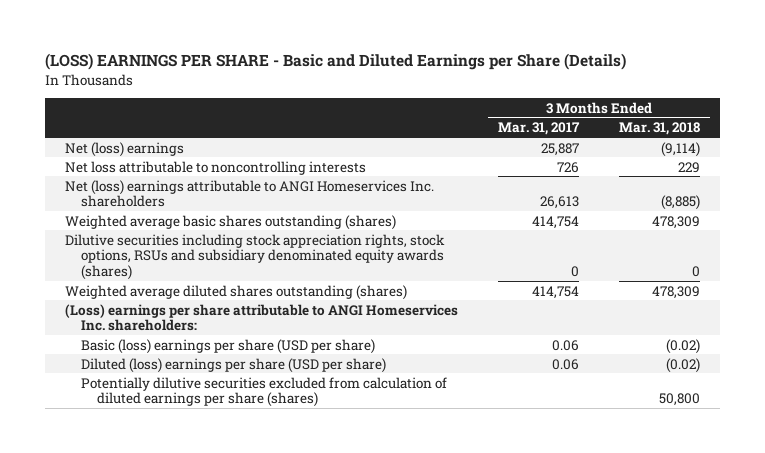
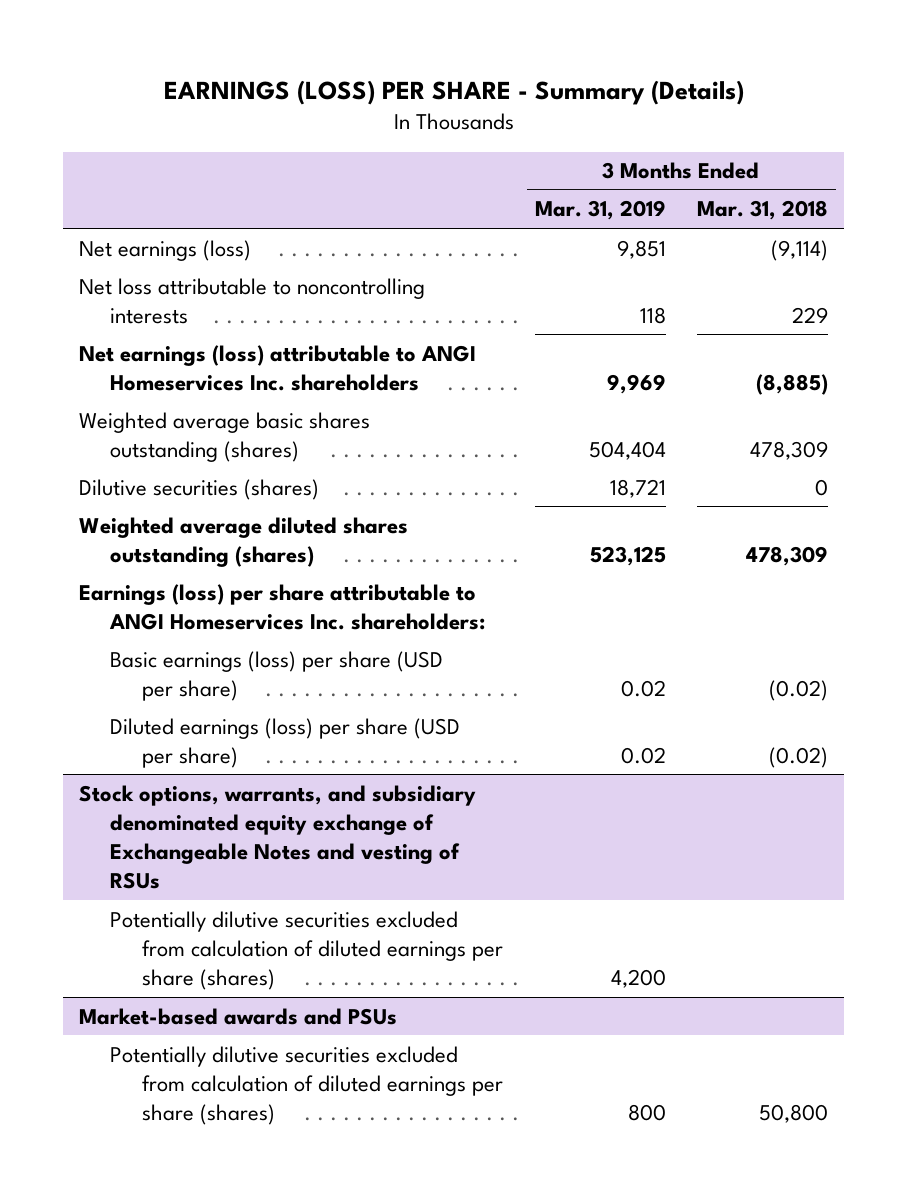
[45,53,627,71] (LOSS) EARNINGS PER SHARE - Basic and Diluted Earnings per Share (Details) -> [163,79,744,105] EARNINGS (LOSS) PER SHARE - Summary (Details)
[498,122,581,136] Mar. 31, 2017 -> none
none -> [534,200,666,221] Mar. 31, 2019
[65,141,185,157] Net (loss) earnings -> [79,239,252,261] Net earnings (loss)
[65,179,435,208] Net (loss) earnings attributable to ANGI Homeservices Inc. shareholders -> [79,344,477,391] Net earnings (loss) attributable to ANGI Homeservices Inc. shareholders
[65,233,446,281] Dilutive securities including stock appreciation rights, stock options, RSUs and subsidiary denominated equity awards (shares) -> [79,478,320,500] Dilutive securities (shares)
[65,303,459,332] (Loss) earnings per share attributable to ANGI Homeservices Inc. shareholders: -> [79,583,486,630] Earnings (loss) per share attributable to ANGI Homeservices Inc. shareholders:
[81,338,376,354] Basic (loss) earnings per share (USD per share) -> [110,650,444,701] Basic earnings (loss) per share (USD per share)
[81,357,387,373] Diluted (loss) earnings per share (USD per share) -> [110,717,461,768] Diluted earnings (loss) per share (USD per share)
none -> [79,784,477,890] Stock options, warrants, and subsidiary denominated equity exchange of Exchangeable Notes and vesting of RSUs
none -> [110,910,503,991] Potentially dilutive securities excluded from calculation of diluted earnings per share (shares)
none -> [79,1007,398,1025] Market-based awards and PSUs

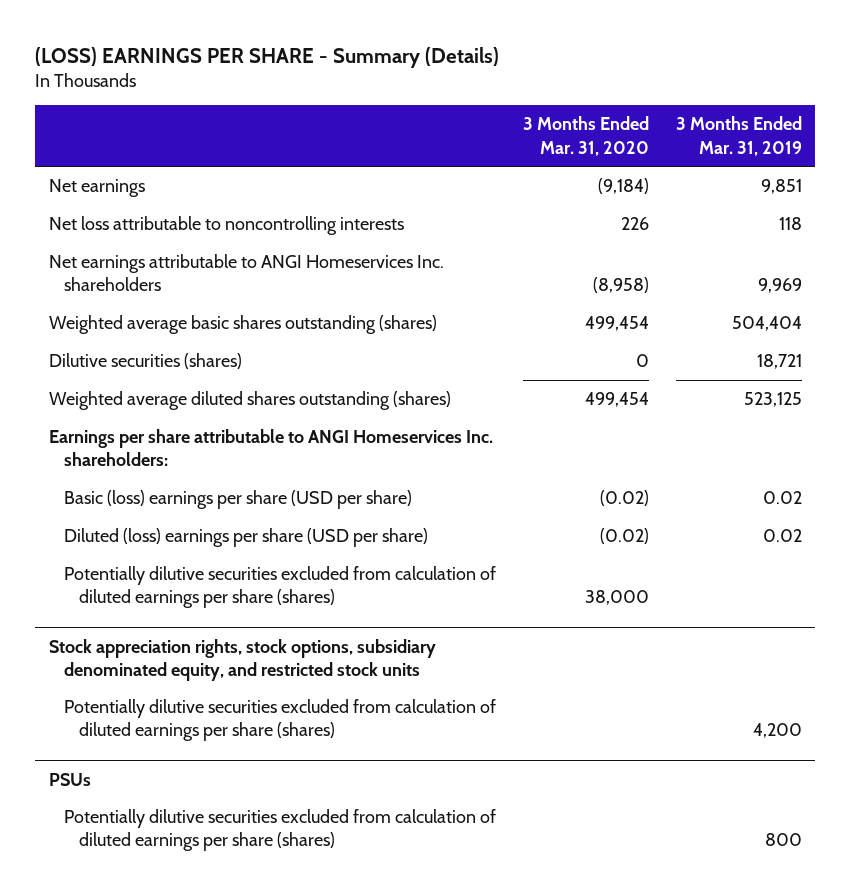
[163,79,744,105] EARNINGS (LOSS) PER SHARE - Summary (Details) -> [34,46,499,68] (LOSS) EARNINGS PER SHARE - Summary (Details)
[697,200,829,221] Mar. 31, 2018 -> none
none -> [522,116,649,156] 3 Months Ended Mar. 31, 2020
[79,239,252,261] Net earnings (loss) -> [48,179,145,198] Net earnings
[79,344,477,391] Net earnings (loss) attributable to ANGI Homeservices Inc. shareholders -> [48,254,444,292] Net earnings attributable to ANGI Homeservices Inc. shareholders
[79,583,486,630] Earnings (loss) per share attributable to ANGI Homeservices Inc. shareholders: -> [48,429,493,467] Earnings per share attributable to ANGI Homeservices Inc. shareholders:
[110,650,444,701] Basic earnings (loss) per share (USD per share) -> [63,490,412,510] Basic (loss) earnings per share (USD per share)
[110,717,461,768] Diluted earnings (loss) per share (USD per share) -> [63,528,428,548] Diluted (loss) earnings per share (USD per share)
none -> [63,566,496,609] Potentially dilutive securities excluded from calculation of diluted earnings per share (shares)
[79,784,477,890] Stock options, warrants, and subsidiary denominated equity exchange of Exchangeable Notes and vesting of RSUs -> [48,638,436,681] Stock appreciation rights, stock options, subsidiary denominated equity, and restricted stock units
[79,1007,398,1025] Market-based awards and PSUs -> [48,772,91,786] PSUs

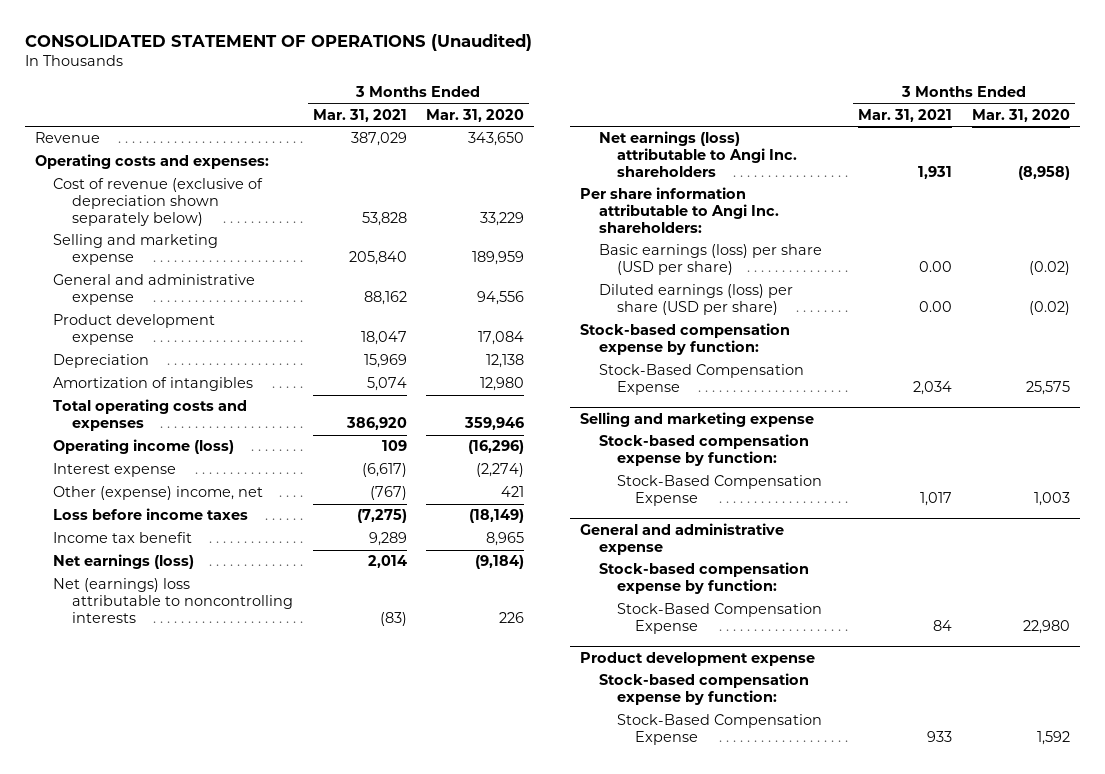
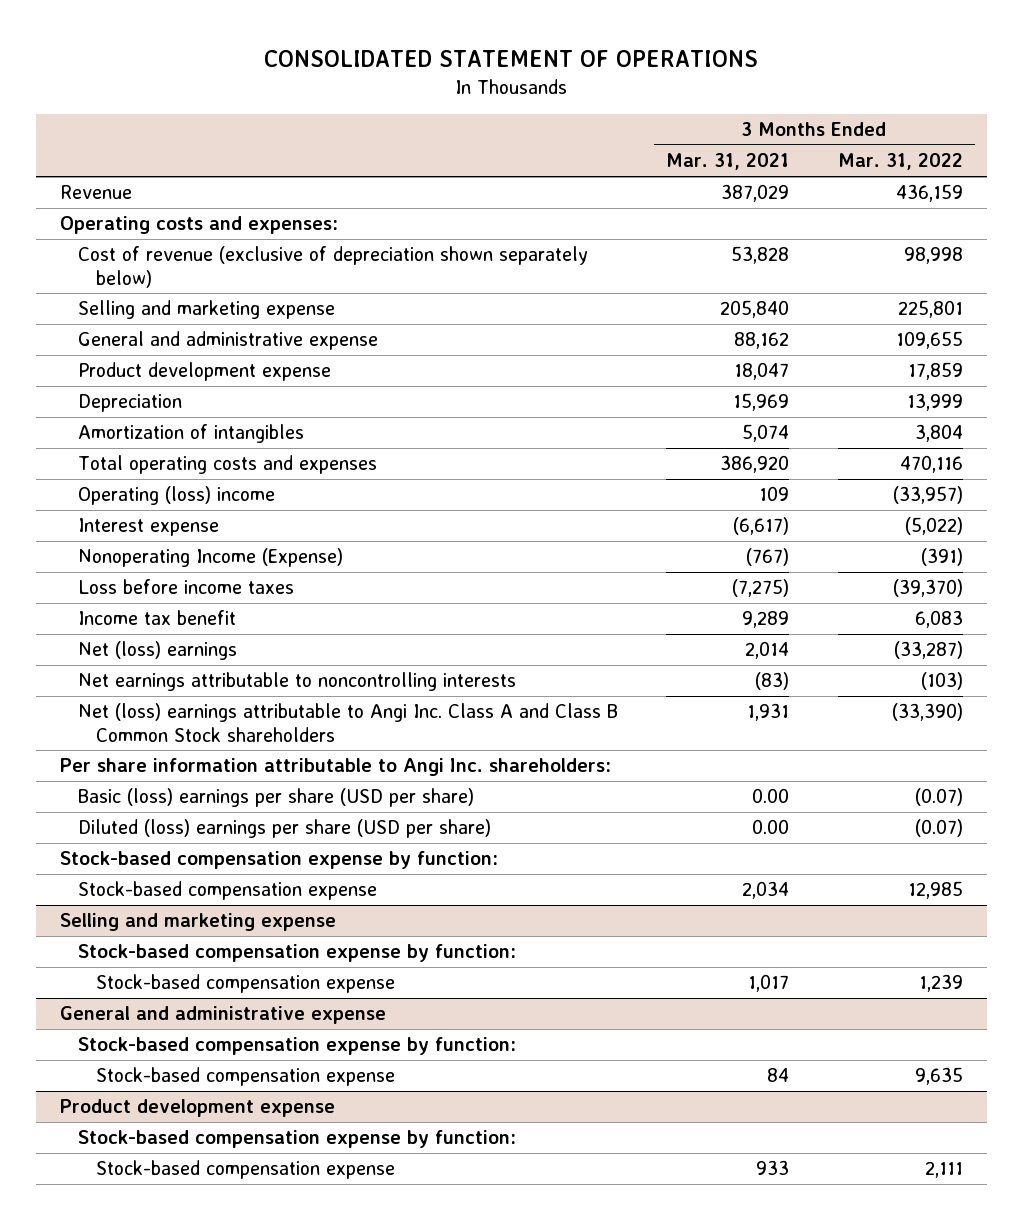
[24,34,532,52] CONSOLIDATED STATEMENT OF OPERATIONS (Unaudited) -> [264,49,759,67] CONSOLIDATED STATEMENT OF OPERATIONS
[426,108,525,122] Mar. 31, 2020 -> none
none -> [837,153,963,171] Mar. 31, 2022
[53,439,235,455] Operating income (loss) -> [77,486,275,506] Operating (loss) income
[53,486,264,501] Other (expense) income, net -> [77,548,343,568] Nonoperating Income (Expense)
[53,554,195,570] Net earnings (loss) -> [77,641,237,661] Net (loss) earnings
[53,578,293,624] Net (earnings) loss attributable to noncontrolling interests -> [77,672,516,692] Net earnings attributable to noncontrolling interests
[598,131,797,178] Net earnings (loss) attributable to Angi Inc. shareholders -> [77,703,618,742] Net (loss) earnings attributable to Angi Inc. Class A and Class B Common Stock shareholders
[598,244,822,276] Basic earnings (loss) per share (USD per share) -> [77,788,474,808] Basic (loss) earnings per share (USD per share)
[598,284,793,316] Diluted earnings (loss) per share (USD per share) -> [77,819,491,839] Diluted (loss) earnings per share (USD per share)
[598,364,804,396] Stock-Based Compensation Expense -> [77,881,377,901] Stock-based compensation expense
[616,475,822,507] Stock-Based Compensation Expense -> [95,974,395,994] Stock-based compensation expense
[616,603,822,635] Stock-Based Compensation Expense -> [95,1067,395,1087] Stock-based compensation expense
[616,714,822,746] Stock-Based Compensation Expense -> [95,1160,395,1180] Stock-based compensation expense

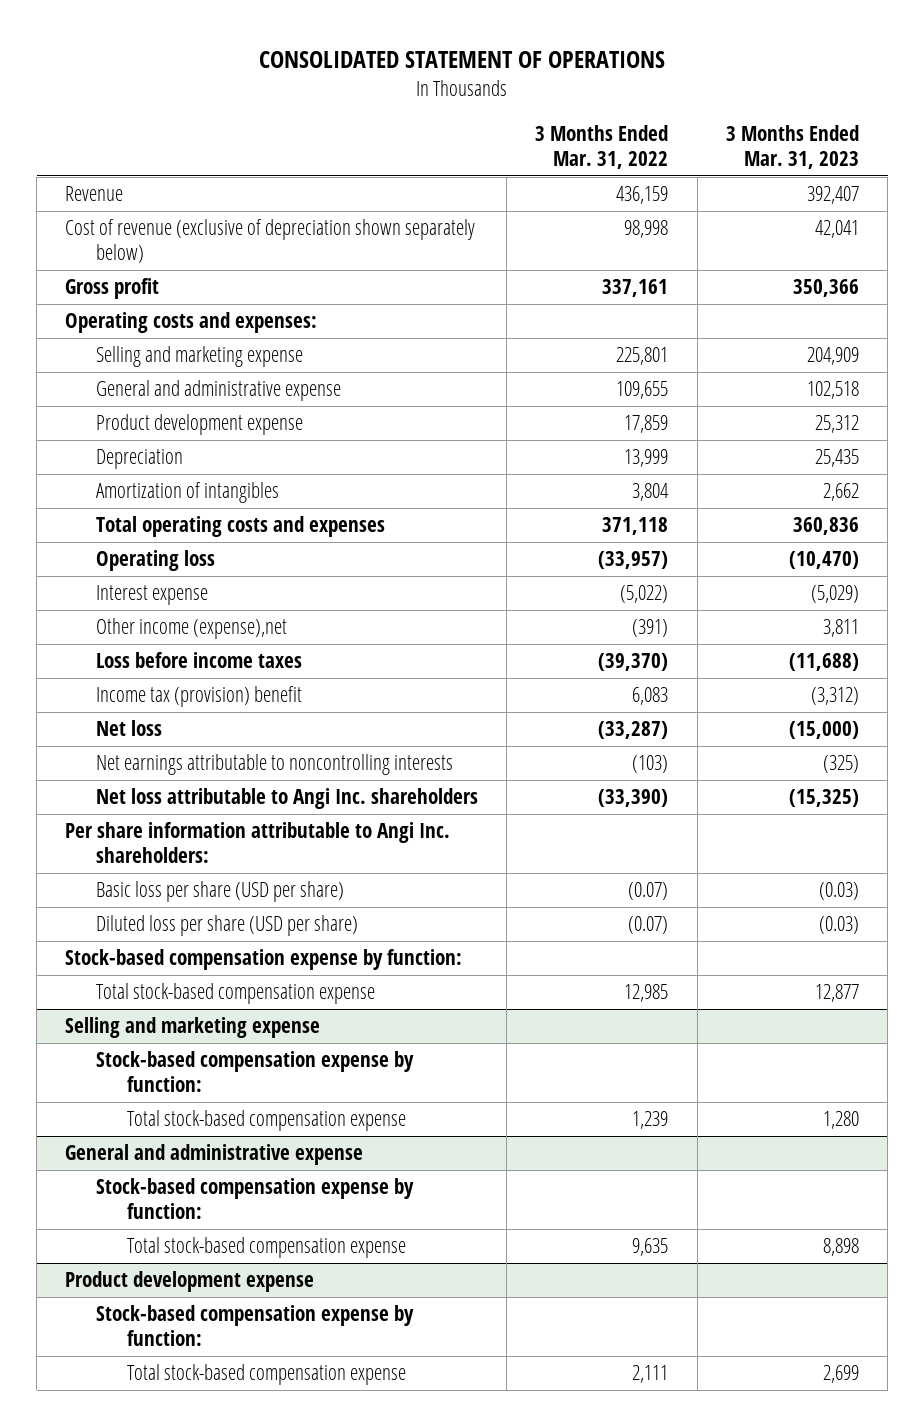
[666,153,790,171] Mar. 31, 2021 -> none
none -> [726,125,860,169] 3 Months Ended Mar. 31, 2023
none -> [65,278,160,300] Gross profit
[60,216,339,235] Operating costs and expenses: -> [65,312,318,334] Operating costs and expenses:
[899,455,963,474] 470,116 -> [602,517,669,536] 371,118
[77,486,275,506] Operating (loss) income -> [95,550,215,572] Operating loss
[77,548,343,568] Nonoperating Income (Expense) -> [95,618,287,640] Other income (expense),net
[77,610,236,626] Income tax benefit -> [95,686,302,708] Income tax (provision) benefit
[77,641,237,661] Net (loss) earnings -> [95,720,162,737] Net loss
[77,703,618,742] Net (loss) earnings attributable to Angi Inc. Class A and Class B Common Stock shareholders -> [95,788,478,810] Net loss attributable to Angi Inc. shareholders
[77,788,474,808] Basic (loss) earnings per share (USD per share) -> [95,881,344,903] Basic loss per share (USD per share)
[77,819,491,839] Diluted (loss) earnings per share (USD per share) -> [95,915,358,937] Diluted loss per share (USD per share)
[77,881,377,901] Stock-based compensation expense -> [95,983,375,1005] Total stock-based compensation expense
[95,974,395,994] Stock-based compensation expense -> [126,1110,406,1132] Total stock-based compensation expense
[95,1067,395,1087] Stock-based compensation expense -> [126,1237,406,1259] Total stock-based compensation expense
[95,1160,395,1180] Stock-based compensation expense -> [126,1364,406,1386] Total stock-based compensation expense

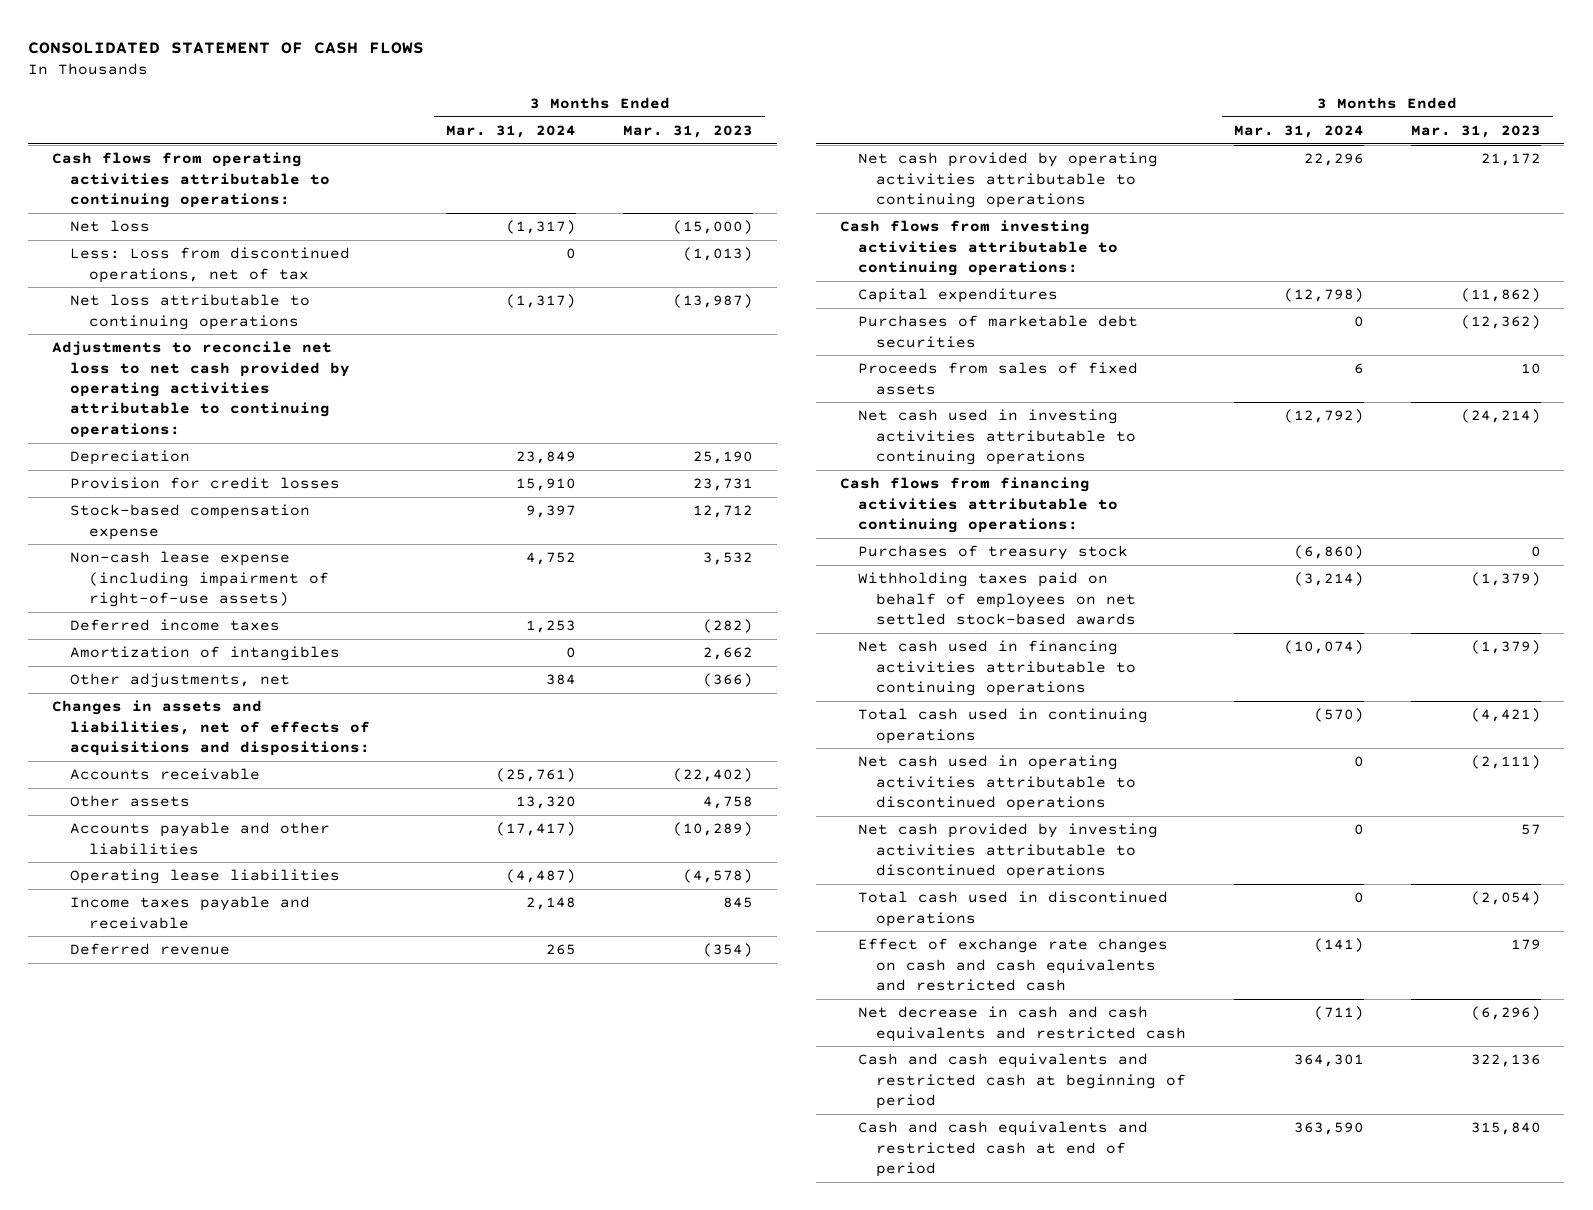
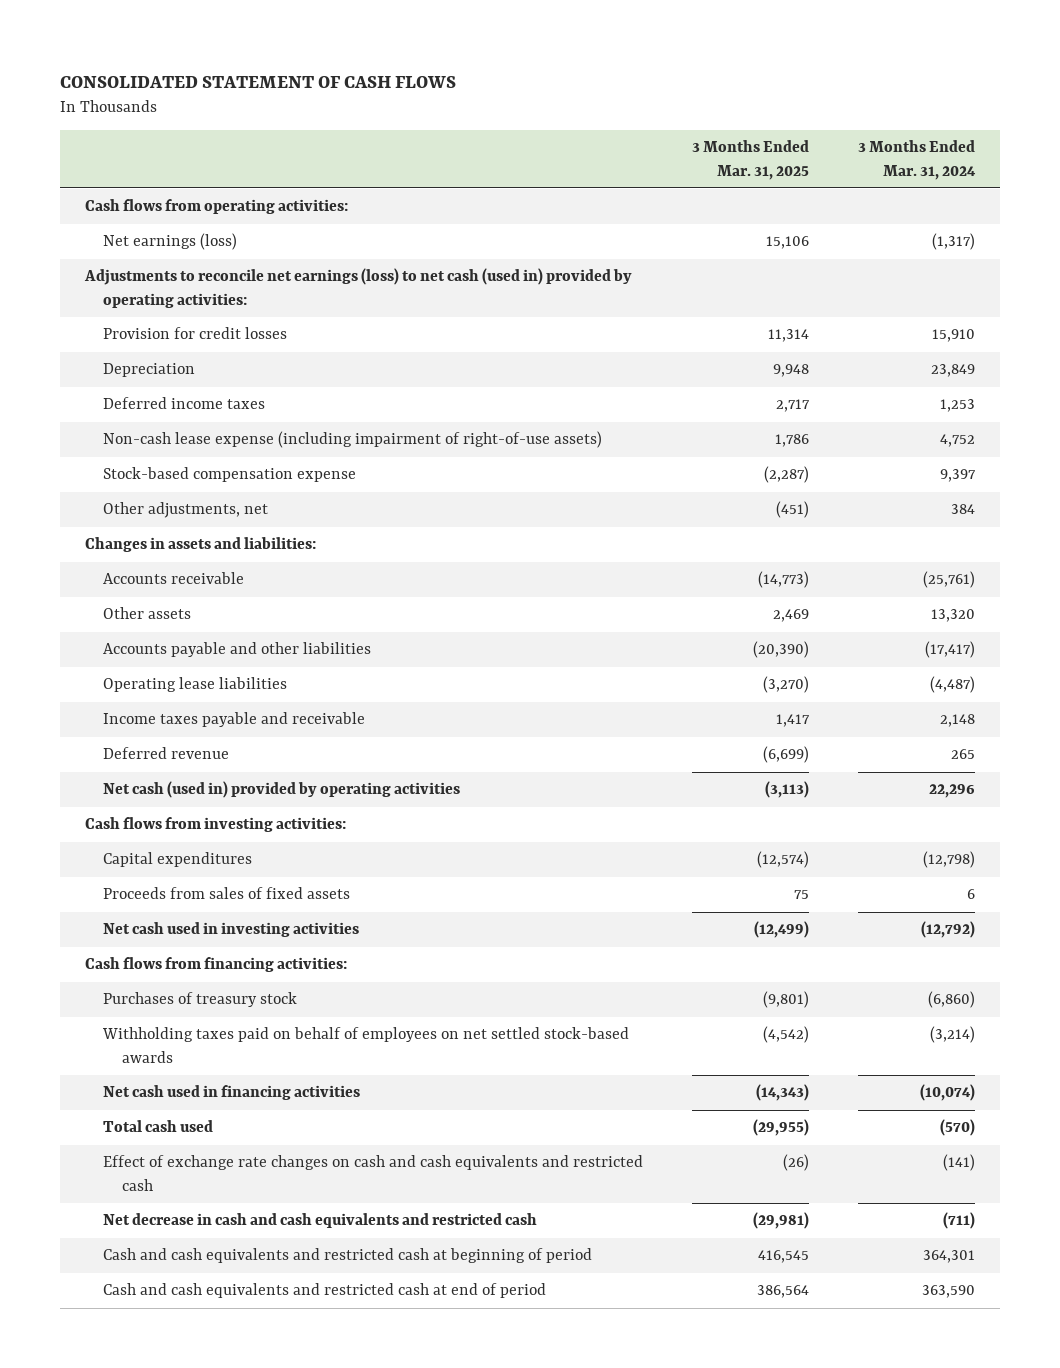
[623,124,754,138] Mar. 31, 2023 -> none
none -> [692,140,810,180] 3 Months Ended Mar. 31, 2025
[70,220,151,233] Net loss -> none
[70,247,351,283] Less: Loss from discontinued operations, net of tax -> none
[52,152,331,209] Cash flows from operating activities attributable to continuing operations: -> [84,199,348,215] Cash flows from operating activities:
[70,294,311,330] Net loss attributable to continuing operations -> [103,233,238,251] Net earnings (loss)
[52,341,351,438] Adjustments to reconcile net loss to net cash provided by operating activities attributable to continuing operations: -> [83,268,632,308] Adjustments to reconcile net earnings (loss) to net cash (used in) provided by operating activities:
[70,450,191,466] Depreciation -> [103,363,196,378] Depreciation
[70,646,341,662] Amortization of intangibles -> none
[70,551,329,608] Non-cash lease expense (including impairment of right-of-use assets) -> [103,431,603,449] Non-cash lease expense (including impairment of right-of-use assets)
[70,504,311,540] Stock-based compensation expense -> [103,467,357,483] Stock-based compensation expense
[52,700,371,757] Changes in assets and liabilities, net of effects of acquisitions and dispositions: -> [84,537,316,553] Changes in assets and liabilities:
[858,152,1159,209] Net cash provided by operating activities attributable to continuing operations -> [103,781,461,799] Net cash (used in) provided by operating activities
[839,220,1119,277] Cash flows from investing activities attributable to continuing operations: -> [84,817,346,833] Cash flows from investing activities:
[858,315,1139,348] Purchases of marketable debt securities -> none
[858,409,1137,466] Net cash used in investing activities attributable to continuing operations -> [103,922,360,938] Net cash used in investing activities
[839,477,1119,534] Cash flows from financing activities attributable to continuing operations: -> [84,957,347,973] Cash flows from financing activities:
[858,755,1137,812] Net cash used in operating activities attributable to discontinued operations -> none
[858,823,1159,880] Net cash provided by investing activities attributable to discontinued operations -> none
[858,891,1169,927] Total cash used in discontinued operations -> none
[858,640,1137,697] Net cash used in financing activities attributable to continuing operations -> [103,1085,361,1101] Net cash used in financing activities
[858,708,1149,744] Total cash used in continuing operations -> [103,1120,214,1133] Total cash used

